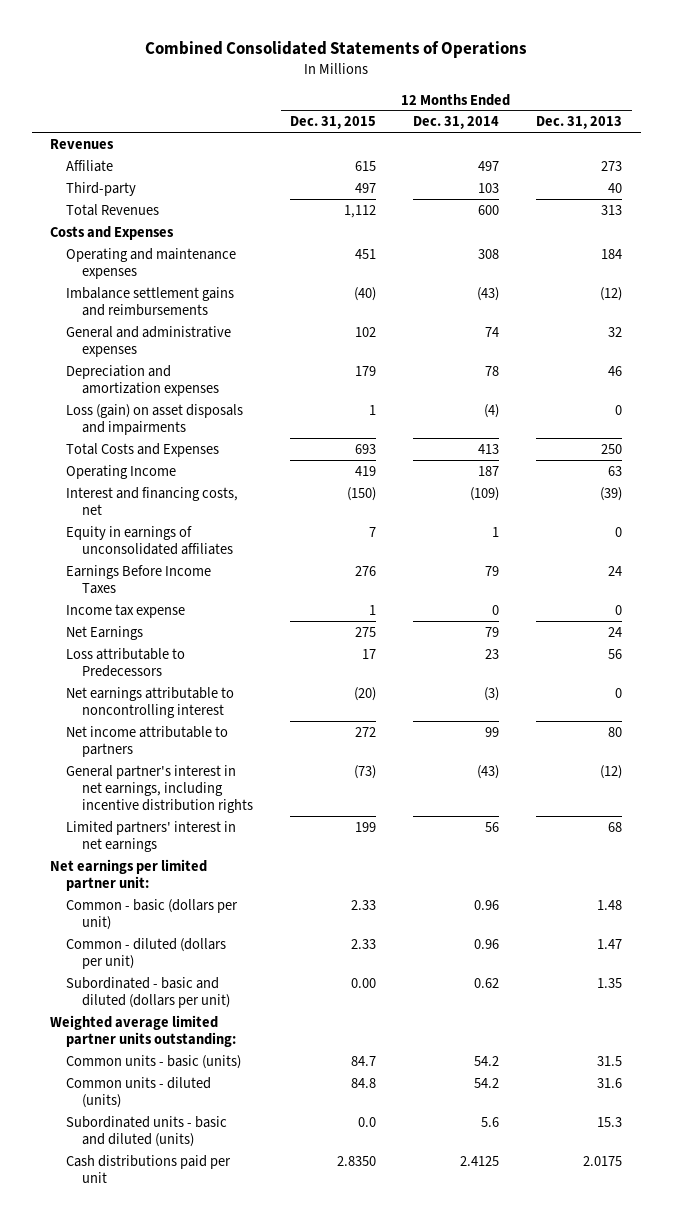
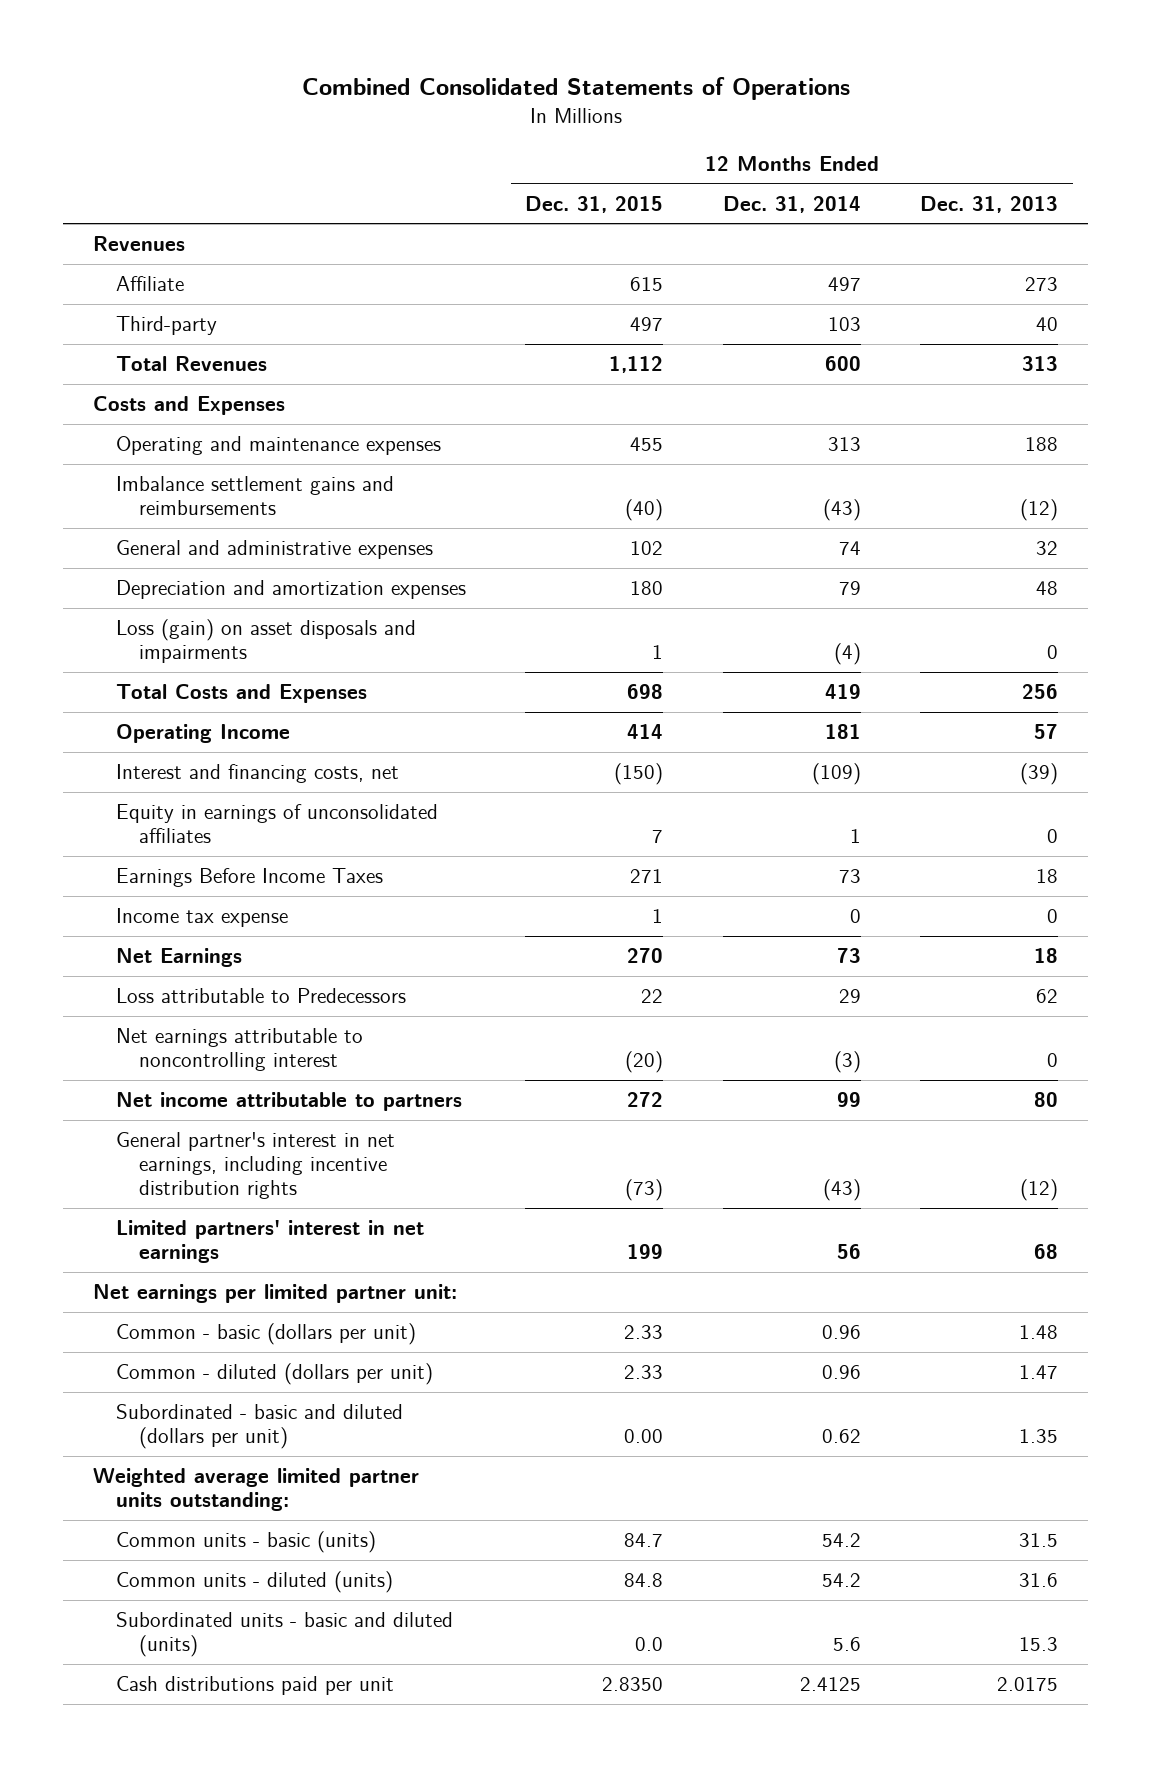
[354,248,376,259] 451 -> [630,437,664,452] 455
[478,248,500,259] 308 -> [827,437,861,452] 313
[601,248,623,259] 184 -> [1025,437,1059,452] 188
[354,365,376,376] 179 -> [630,581,664,596] 180
[485,365,500,376] 78 -> [838,581,861,596] 79
[608,365,623,376] 46 -> [1036,581,1059,596] 48
[354,443,376,454] 693 -> [627,684,664,700] 698
[478,443,500,454] 413 -> [824,684,861,700] 419
[601,443,623,454] 250 -> [1022,684,1059,700] 256
[354,465,376,476] 419 -> [627,724,664,740] 414
[478,465,500,476] 187 -> [824,724,861,740] 181
[608,465,623,476] 63 -> [1034,724,1059,740] 57
[354,565,376,576] 276 -> [630,869,664,884] 271
[485,565,500,576] 79 -> [838,869,861,884] 73
[608,565,623,576] 24 -> [1036,869,1059,884] 18
[354,626,376,637] 275 -> [627,948,664,964] 270
[485,626,500,637] 79 -> [836,948,861,964] 73
[608,626,623,637] 24 -> [1034,948,1059,964] 18
[361,648,376,659] 17 -> [641,989,664,1004] 22
[485,648,500,659] 23 -> [838,989,861,1004] 29
[608,648,623,659] 56 -> [1036,989,1059,1004] 62

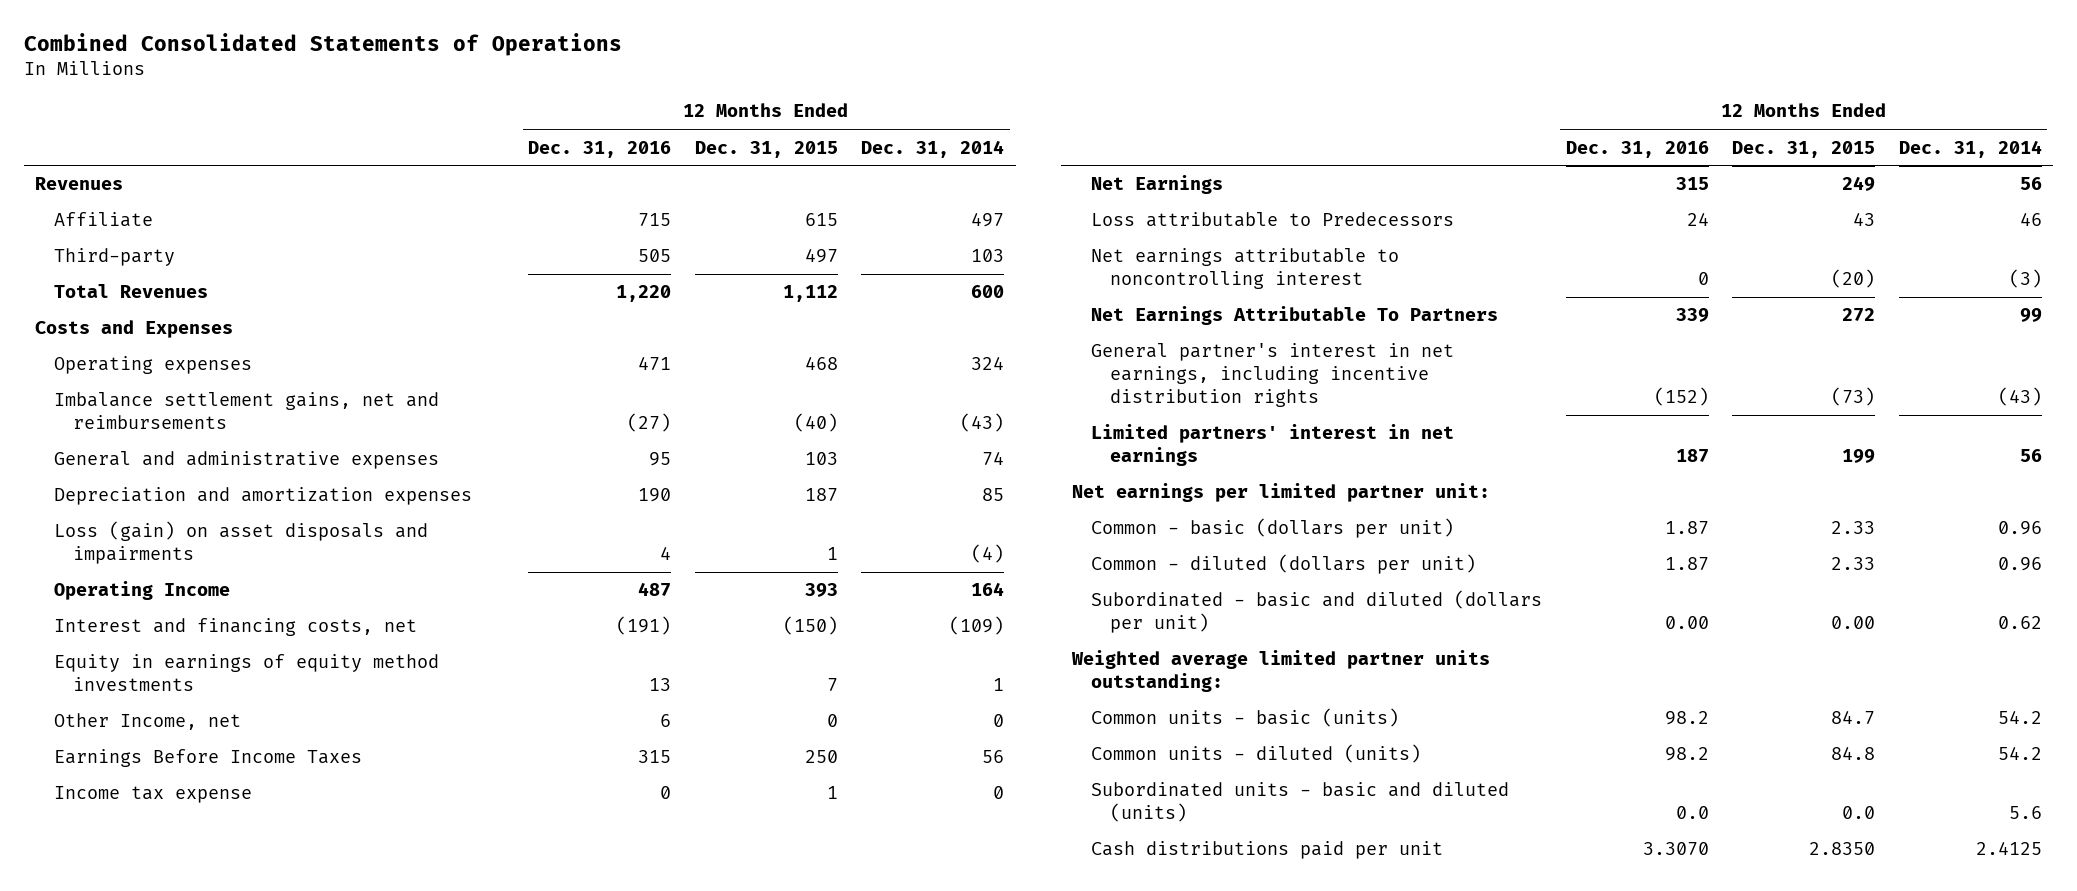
[920,195,1059,213] Dec. 31, 2013 -> none
none -> [528,140,672,158] Dec. 31, 2016
[116,436,442,456] Operating and maintenance expenses -> [53,356,252,375] Operating expenses
[630,437,664,452] 455 -> [804,357,838,371] 468
[827,437,861,452] 313 -> [971,357,1005,371] 324
[116,476,395,516] Imbalance settlement gains and reimbursements -> [53,392,439,430] Imbalance settlement gains, net and reimbursements
[630,541,664,556] 102 -> [804,452,838,466] 103
[630,581,664,596] 180 -> [804,488,838,502] 187
[838,581,861,596] 79 -> [982,488,1005,502] 85
[116,684,368,704] Total Costs and Expenses -> none
[627,724,664,740] 414 -> [804,583,838,598] 393
[824,724,861,740] 181 -> [971,582,1005,597] 164
[116,804,439,844] Equity in earnings of unconsolidated affiliates -> [53,654,439,692] Equity in earnings of equity method investments
none -> [53,713,241,731] Other Income, net
[630,869,664,884] 271 -> [804,750,838,764] 250
[838,869,861,884] 73 -> [982,750,1005,764] 56
[627,948,664,964] 270 -> [1842,176,1876,192] 249
[836,948,861,964] 73 -> [2019,177,2042,191] 56
[641,989,664,1004] 22 -> [1853,213,1876,227] 43
[838,989,861,1004] 29 -> [2019,213,2042,227] 46
[116,1092,463,1112] Net income attributable to partners -> [1091,306,1499,326] Net Earnings Attributable To Partners

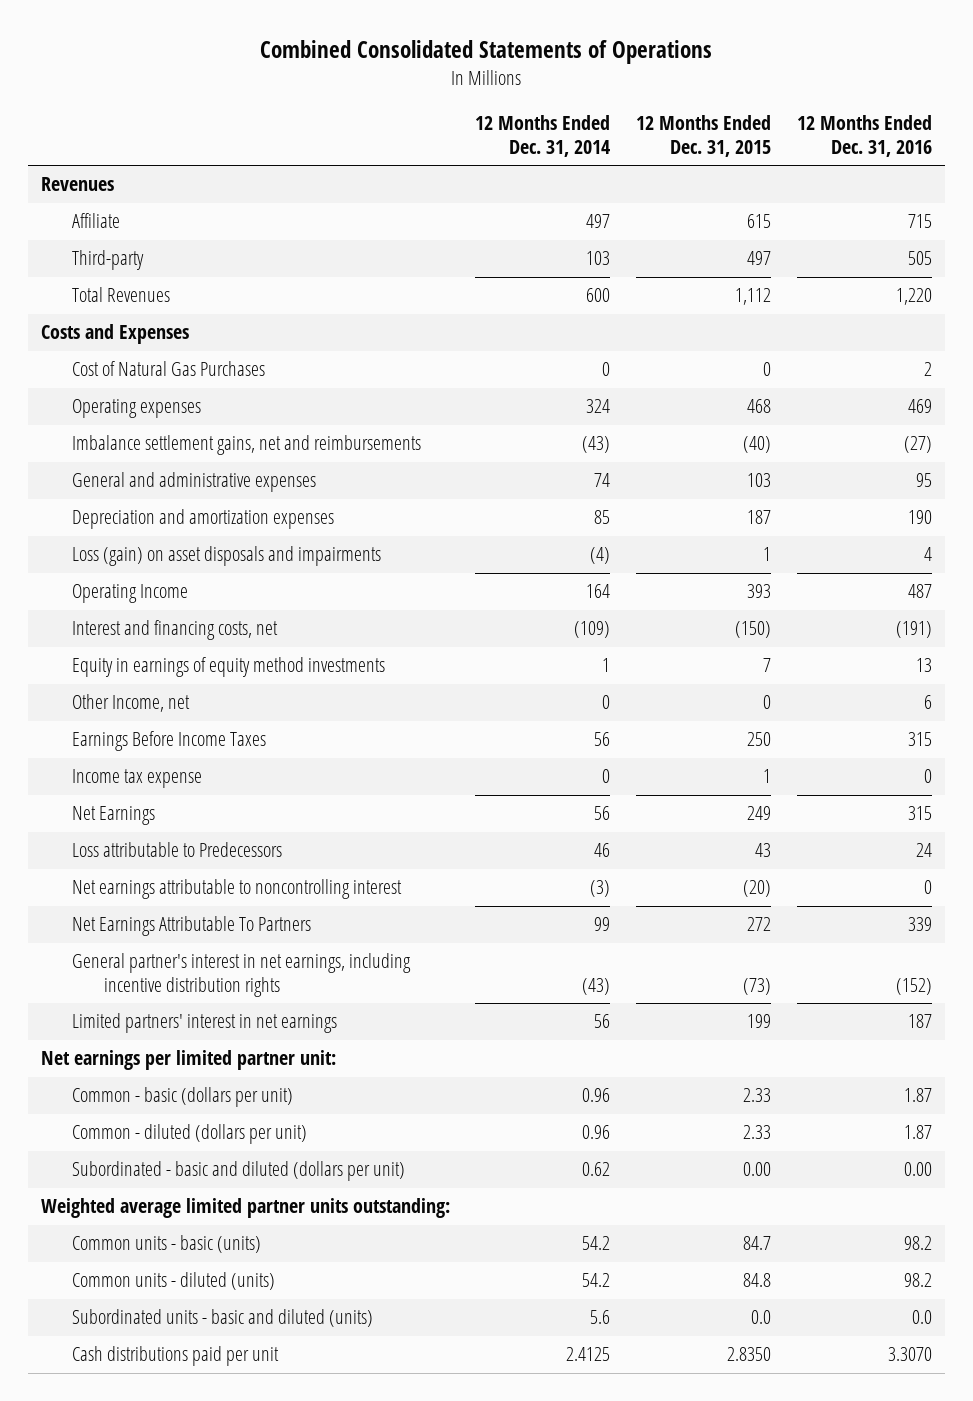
none -> [72,361,266,377] Cost of Natural Gas Purchases
[638,357,672,371] 471 -> [907,399,932,414] 469

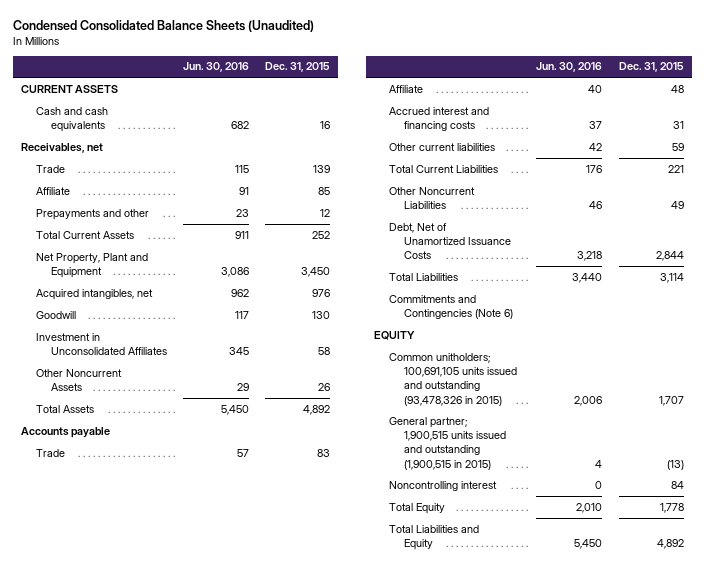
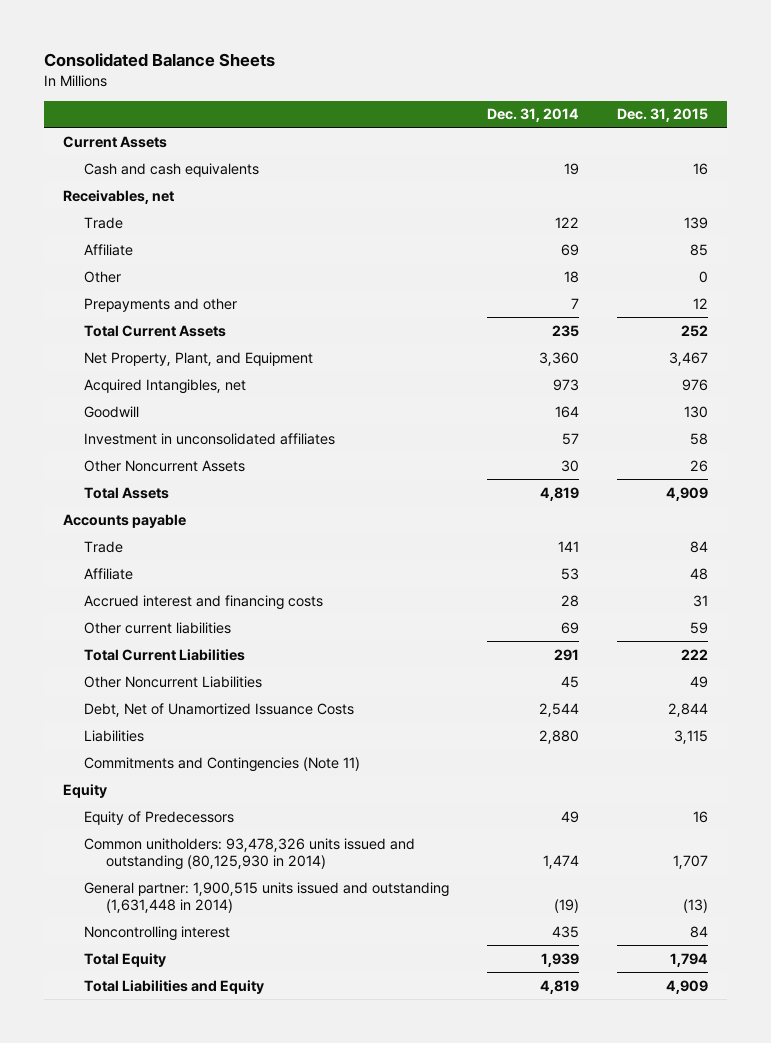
[12,19,314,32] Condensed Consolidated Balance Sheets (Unaudited) -> [43,53,275,68] Consolidated Balance Sheets
[183,62,250,73] Jun. 30, 2016 -> none
none -> [487,108,580,123] Dec. 31, 2014
[20,84,118,93] CURRENT ASSETS -> [62,135,167,148] Current Assets
none -> [84,270,122,283] Other
[35,252,148,279] Net Property, Plant and Equipment -> [84,351,314,366] Net Property, Plant, and Equipment
[301,267,331,278] 3,450 -> [669,351,709,366] 3,467
[35,288,153,300] Acquired intangibles, net -> [84,378,247,394] Acquired Intangibles, net
[35,332,167,356] Investment in Unconsolidated Affiliates -> [84,432,336,445] Investment in unconsolidated affiliates
[303,404,331,415] 4,892 -> [666,486,709,501] 4,909
[317,448,331,457] 83 -> [690,540,709,553] 84
[667,164,684,173] 221 -> [681,648,709,660] 222
[389,272,459,281] Total Liabilities -> [84,729,145,742] Liabilities
[659,272,684,283] 3,114 -> [674,729,709,744] 3,115
[389,294,514,320] Commitments and Contingencies (Note 6) -> [84,756,361,772] Commitments and Contingencies (Note 11)
[373,330,415,340] EQUITY -> [62,783,107,798] Equity
none -> [84,810,235,825] Equity of Predecessors
[389,352,518,406] Common unitholders; 100,691,105 units issued and outstanding (93,478,326 in 2015) -> [84,837,416,870] Common unitholders: 93,478,326 units issued and outstanding (80,125,930 in 2014)
[389,416,507,470] General partner; 1,900,515 units issued and outstanding (1,900,515 in 2015) -> [84,881,450,913] General partner: 1,900,515 units issued and outstanding (1,631,448 in 2014)
[659,502,684,513] 1,778 -> [670,952,709,967] 1,794
[656,539,684,550] 4,892 -> [666,979,709,994] 4,909

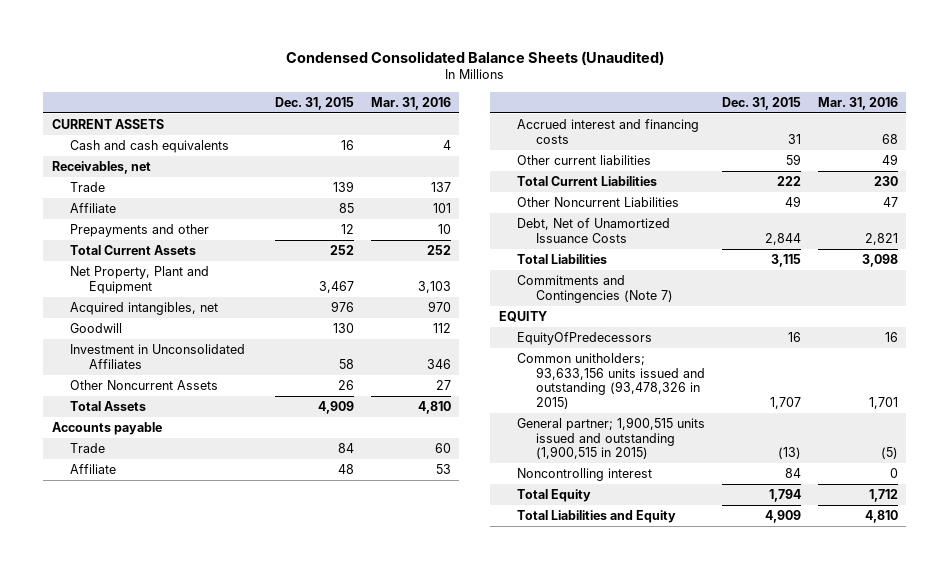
[43,53,275,68] Consolidated Balance Sheets -> [285,50,664,65] Condensed Consolidated Balance Sheets (Unaudited)
[487,108,580,123] Dec. 31, 2014 -> none
none -> [370,96,451,110] Mar. 31, 2016
[62,135,167,148] Current Assets -> [51,119,164,130] CURRENT ASSETS
[84,270,122,283] Other -> none
[84,351,314,366] Net Property, Plant, and Equipment -> [70,266,210,294] Net Property, Plant and Equipment
[84,378,247,394] Acquired Intangibles, net -> [70,302,219,316] Acquired intangibles, net
[84,432,336,445] Investment in unconsolidated affiliates -> [70,344,246,369] Investment in Unconsolidated Affiliates
[84,729,145,742] Liabilities -> [517,254,608,265] Total Liabilities
[84,756,361,772] Commitments and Contingencies (Note 11) -> [517,275,673,303] Commitments and Contingencies (Note 7)
[62,783,107,798] Equity -> [498,311,547,323] EQUITY
[84,810,235,825] Equity of Predecessors -> [517,332,653,346] EquityOfPredecessors
[84,837,416,870] Common unitholders: 93,478,326 units issued and outstanding (80,125,930 in 2014) -> [517,353,705,409] Common unitholders; 93,633,156 units issued and outstanding (93,478,326 in 2015)
[84,881,450,913] General partner: 1,900,515 units issued and outstanding (1,631,448 in 2014) -> [517,417,706,460] General partner; 1,900,515 units issued and outstanding (1,900,515 in 2015)

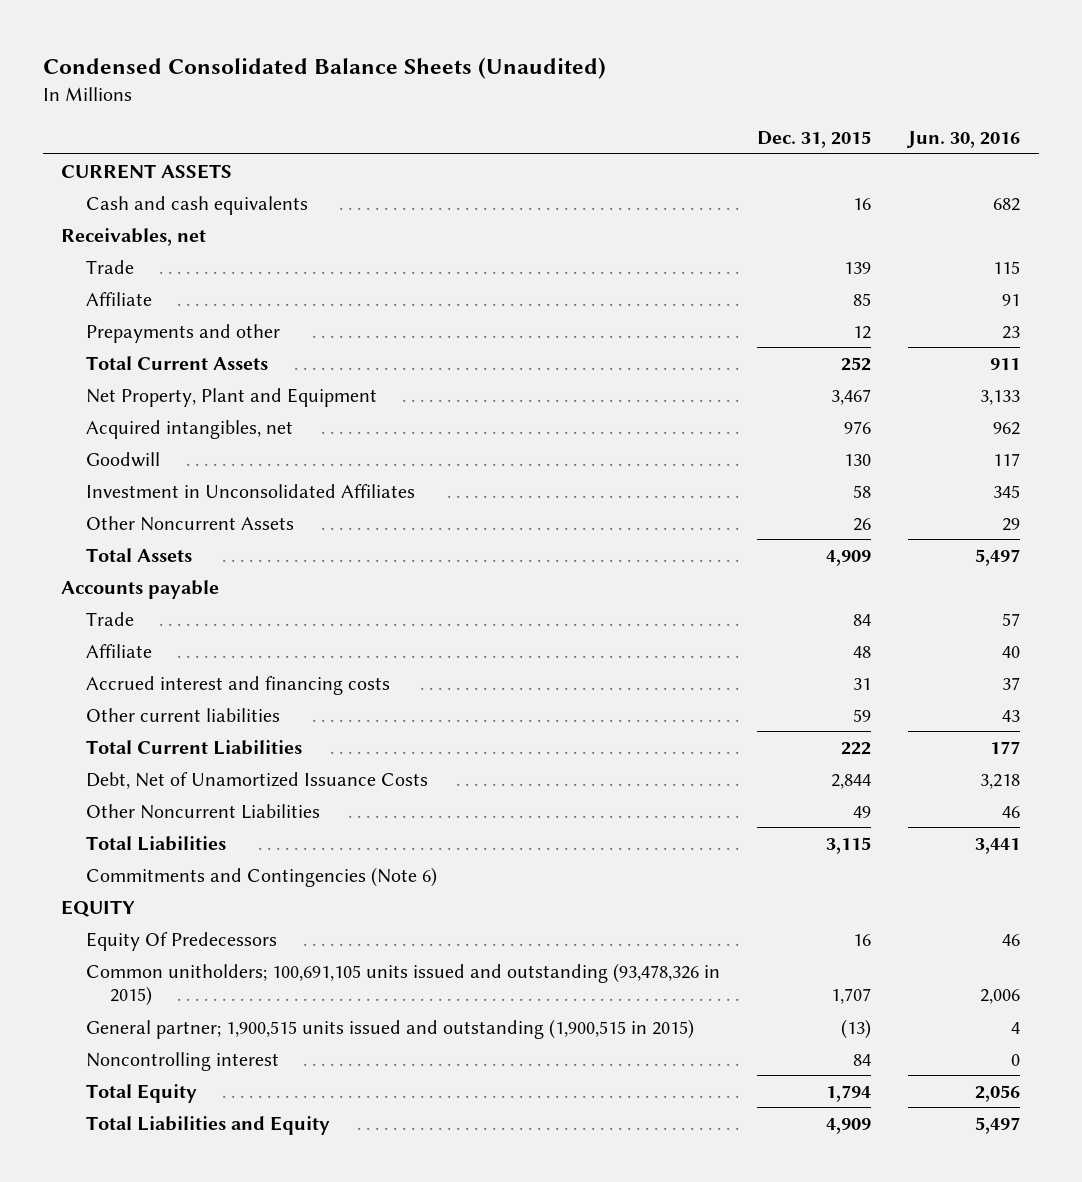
[370,96,451,110] Mar. 31, 2016 -> none
none -> [906,131,1021,149] Jun. 30, 2016
[517,197,680,208] Other Noncurrent Liabilities -> [85,803,320,819] Other Noncurrent Liabilities
[517,275,673,303] Commitments and Contingencies (Note 7) -> [85,866,437,887] Commitments and Contingencies (Note 6)
[517,332,653,346] EquityOfPredecessors -> [85,931,277,951] Equity Of Predecessors
[517,353,705,409] Common unitholders; 93,633,156 units issued and outstanding (93,478,326 in 2015) -> [85,962,720,1007] Common unitholders; 100,691,105 units issued and outstanding (93,478,326 in 2015)

